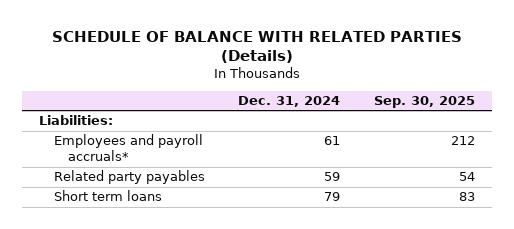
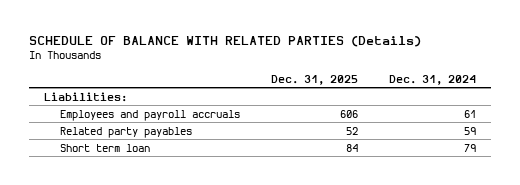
[374,96,476,109] Sep. 30, 2025 -> none
none -> [271,74,359,85] Dec. 31, 2025
[53,134,203,162] Employees and payroll accruals* -> [60,109,241,121] Employees and payroll accruals
[53,190,162,202] Short term loans -> [60,143,151,152] Short term loan

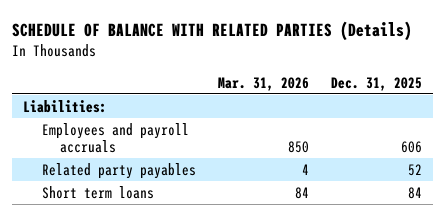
[388,74,476,85] Dec. 31, 2024 -> none
none -> [217,76,309,91] Mar. 31, 2026
[60,143,151,152] Short term loan -> [41,185,154,199] Short term loans

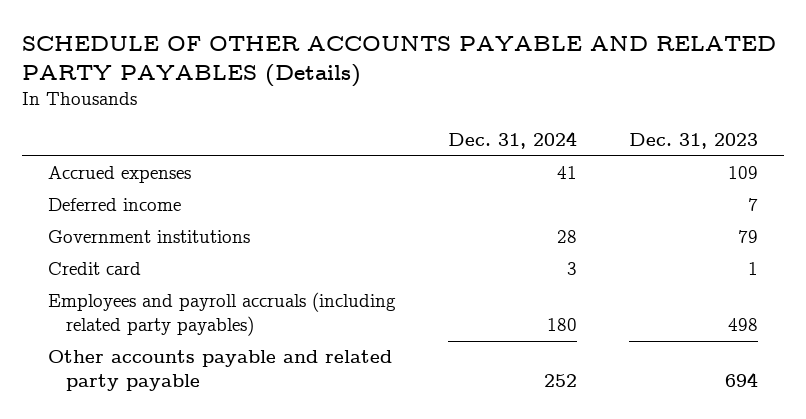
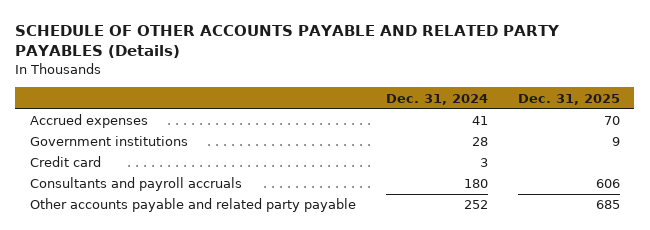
[628,133,758,150] Dec. 31, 2023 -> none
none -> [517,93,620,105] Dec. 31, 2025
[48,198,182,212] Deferred income -> none
[48,292,397,337] Employees and payroll accruals (including related party payables) -> [30,177,243,192] Consultants and payroll accruals

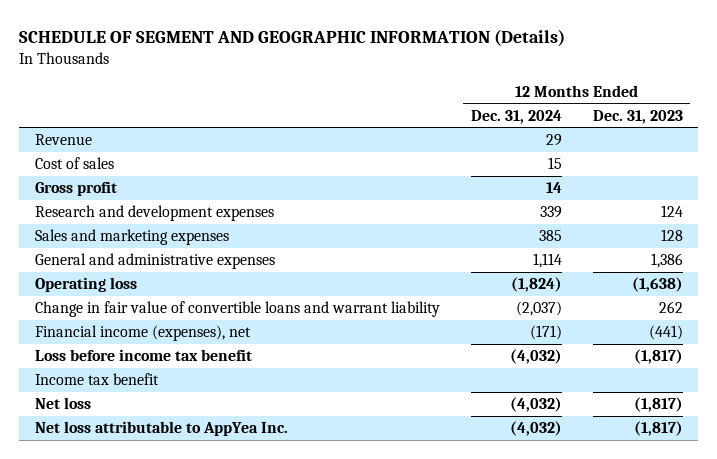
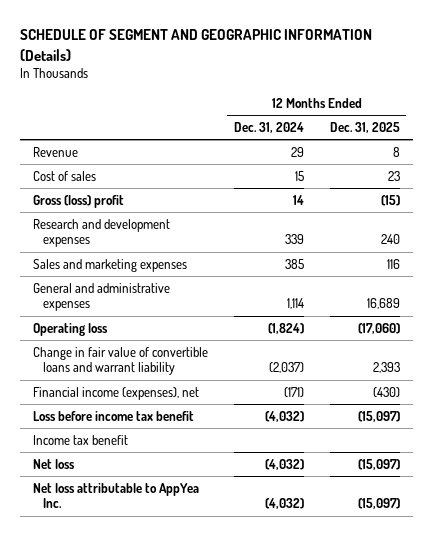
[592,109,683,124] Dec. 31, 2023 -> none
none -> [329,122,400,134] Dec. 31, 2025
[34,181,117,197] Gross profit -> [33,194,125,208] Gross (loss) profit

